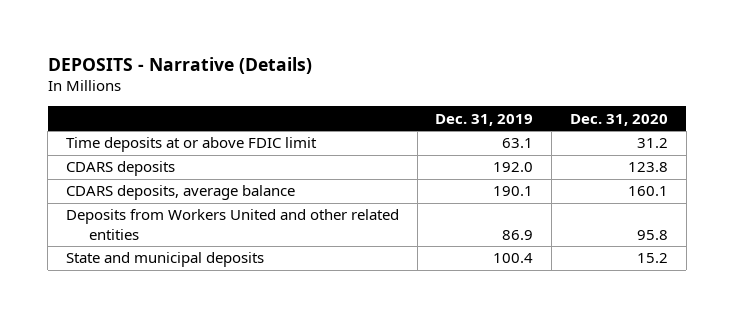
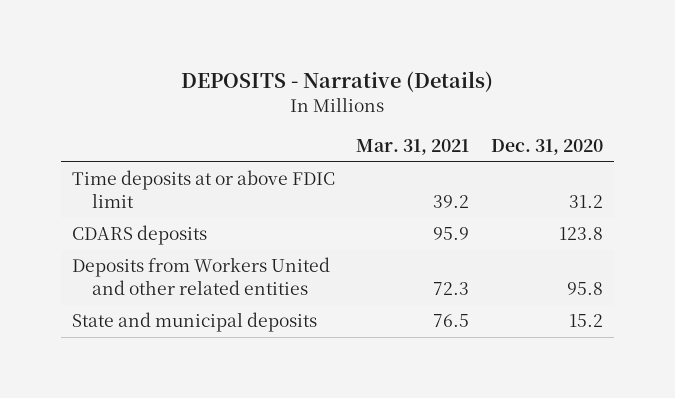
[435,113,534,126] Dec. 31, 2019 -> none
none -> [356,139,470,156] Mar. 31, 2021
[65,185,295,201] CDARS deposits, average balance -> none

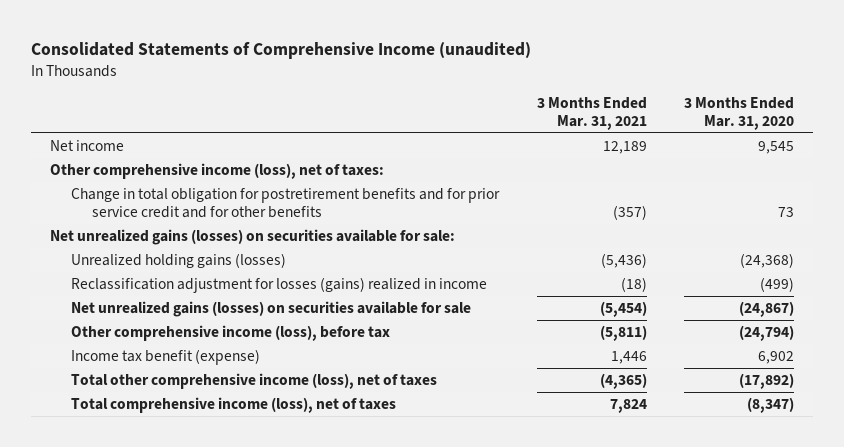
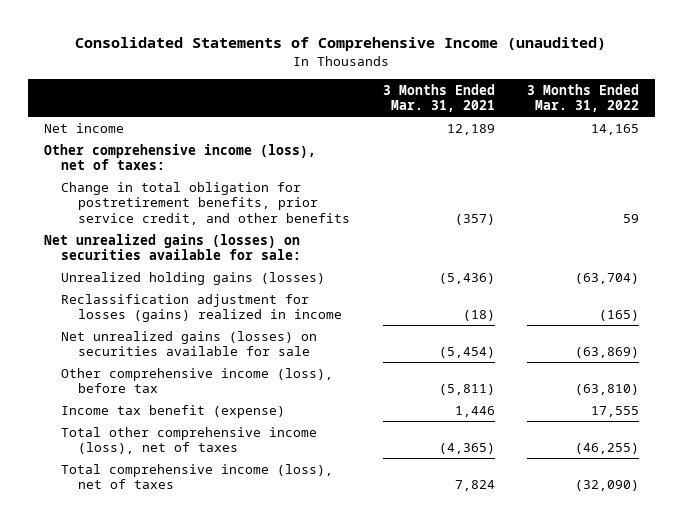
[684,96,795,130] 3 Months Ended Mar. 31, 2020 -> none
none -> [526,83,639,113] 3 Months Ended Mar. 31, 2022
[71,187,501,218] Change in total obligation for postretirement benefits and for prior service credit and for other benefits -> [61,181,351,225] Change in total obligation for postretirement benefits, prior service credit, and other benefits

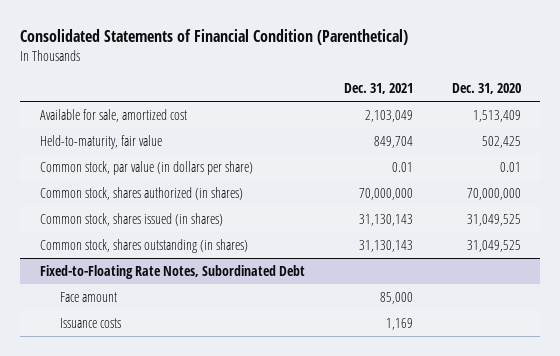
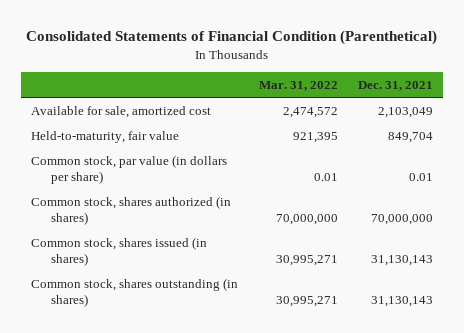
[451,83,521,95] Dec. 31, 2020 -> none
none -> [258,80,338,91] Mar. 31, 2022
[39,265,305,280] Fixed-to-Floating Rate Notes, Subordinated Debt -> none
[60,292,118,303] Face amount -> none
[60,318,122,329] Issuance costs -> none

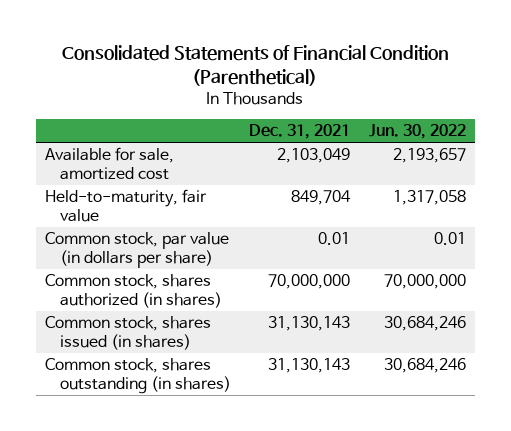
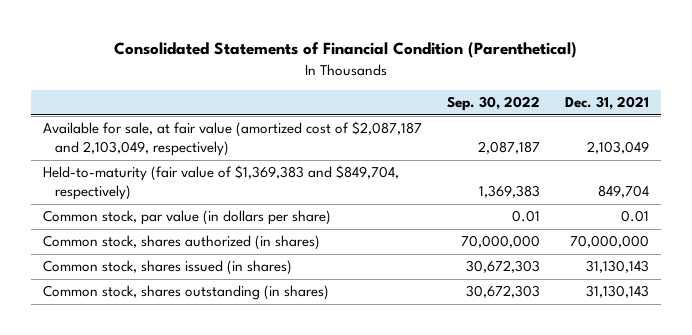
[368,124,466,140] Jun. 30, 2022 -> none
none -> [446,96,540,112] Sep. 30, 2022
[44,147,174,180] Available for sale, amortized cost -> [43,121,423,156] Available for sale, at fair value (amortized cost of $2,087,187 and 2,103,049, respectively)
[44,189,207,222] Held-to-maturity, fair value -> [43,165,400,200] Held-to-maturity (fair value of $1,369,383 and $849,704, respectively)

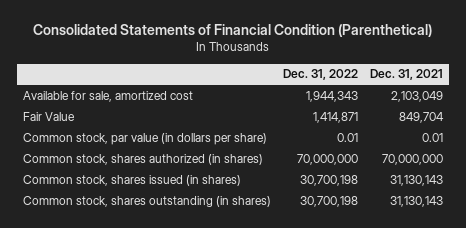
[446,96,540,112] Sep. 30, 2022 -> none
none -> [282,69,358,81] Dec. 31, 2022
[43,121,423,156] Available for sale, at fair value (amortized cost of $2,087,187 and 2,103,049, respectively) -> [22,90,193,102] Available for sale, amortized cost
[43,165,400,200] Held-to-maturity (fair value of $1,369,383 and $849,704, respectively) -> [22,111,75,121] Fair Value

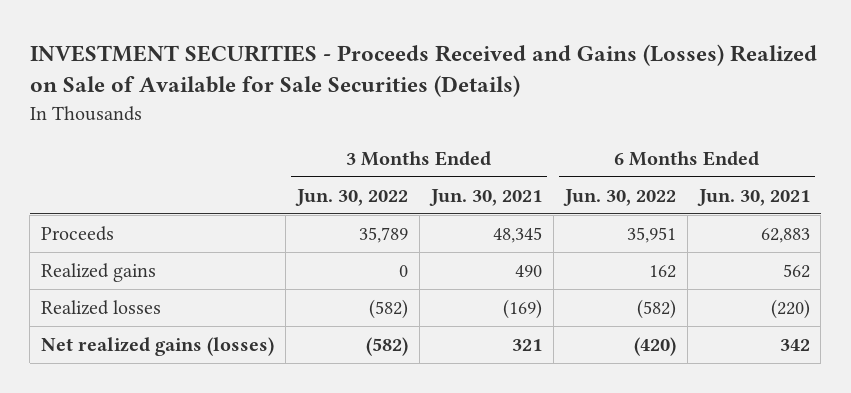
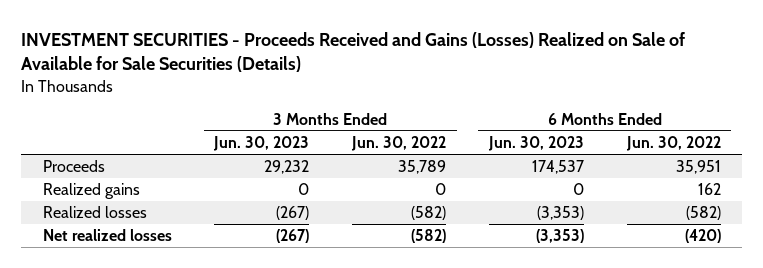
[428,188,542,206] Jun. 30, 2021 -> none
[696,188,810,206] Jun. 30, 2021 -> none
none -> [213,136,310,152] Jun. 30, 2023
none -> [487,136,584,152] Jun. 30, 2023
[41,337,275,357] Net realized gains (losses) -> [42,229,172,242] Net realized losses

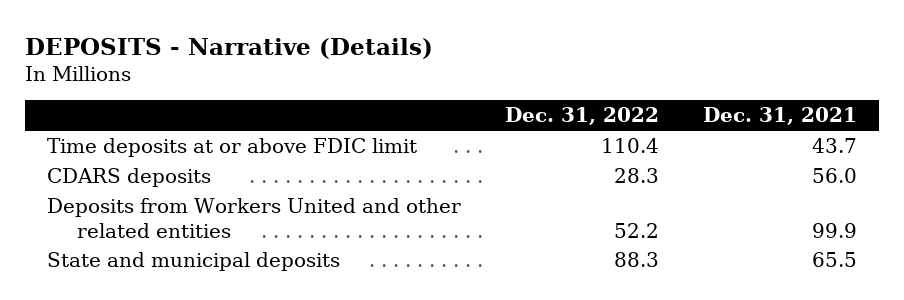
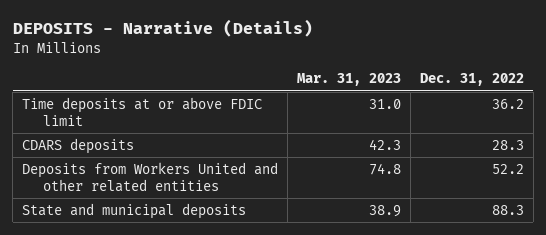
[702,107,857,126] Dec. 31, 2021 -> none
none -> [297,73,402,87] Mar. 31, 2023
[600,137,659,153] 110.4 -> [491,99,524,110] 36.2

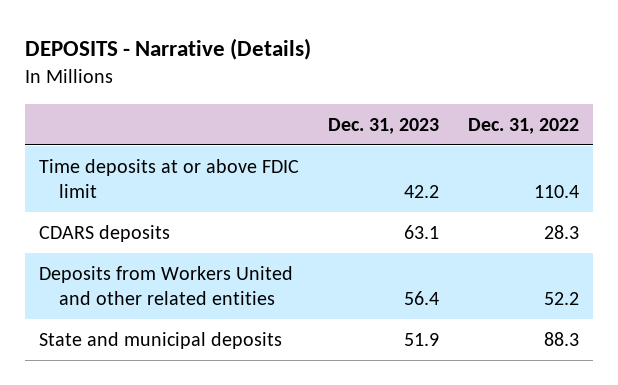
[297,73,402,87] Mar. 31, 2023 -> none
none -> [328,117,440,134] Dec. 31, 2023
[491,99,524,110] 36.2 -> [533,185,579,199] 110.4

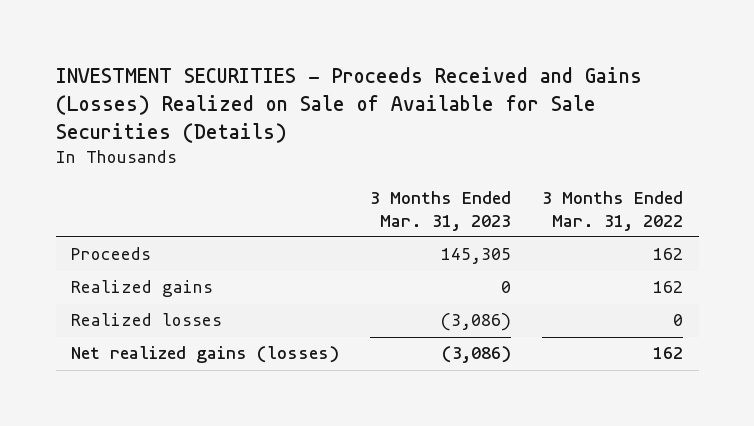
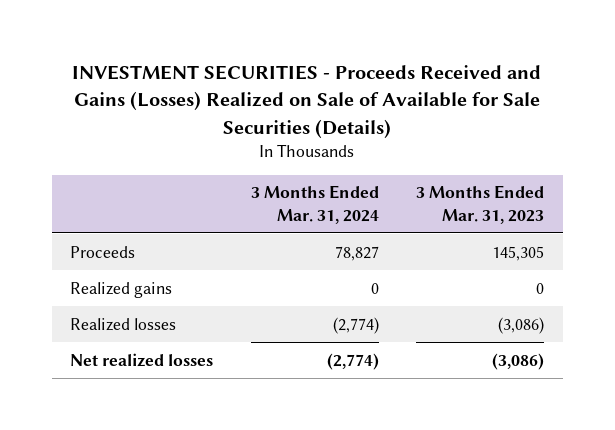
[542,190,684,231] 3 Months Ended Mar. 31, 2022 -> none
none -> [250,185,379,224] 3 Months Ended Mar. 31, 2024
[71,346,340,364] Net realized gains (losses) -> [70,352,214,367] Net realized losses

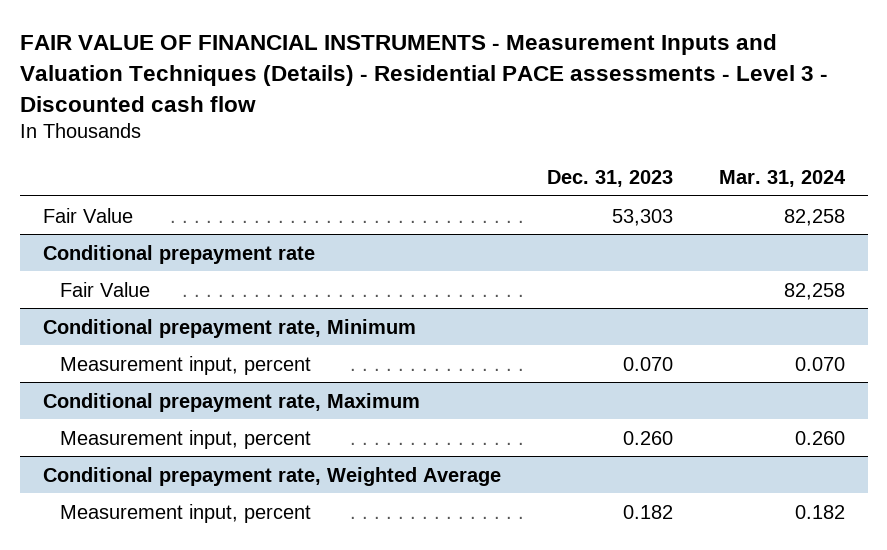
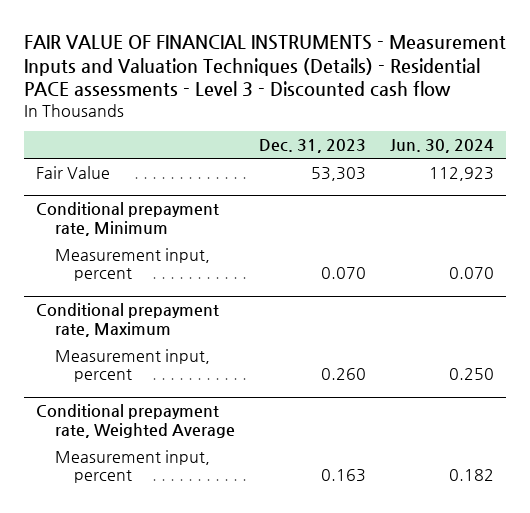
[718,169,846,187] Mar. 31, 2024 -> none
none -> [389,139,494,154] Jun. 30, 2024
[42,244,315,264] Conditional prepayment rate -> none
[59,281,150,297] Fair Value -> none
[622,504,673,519] 0.182 -> [320,469,366,483] 0.163

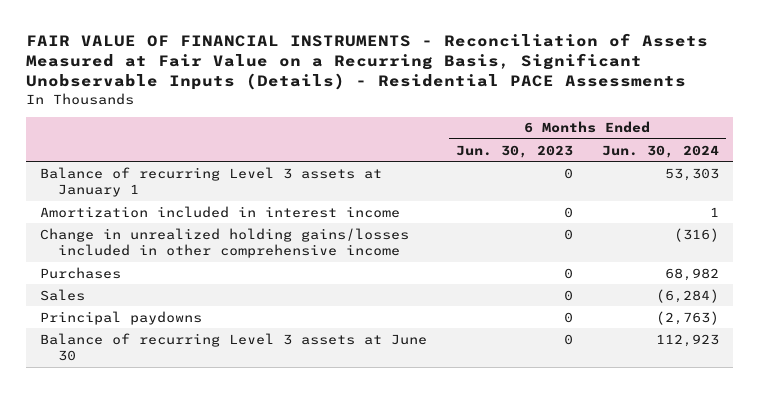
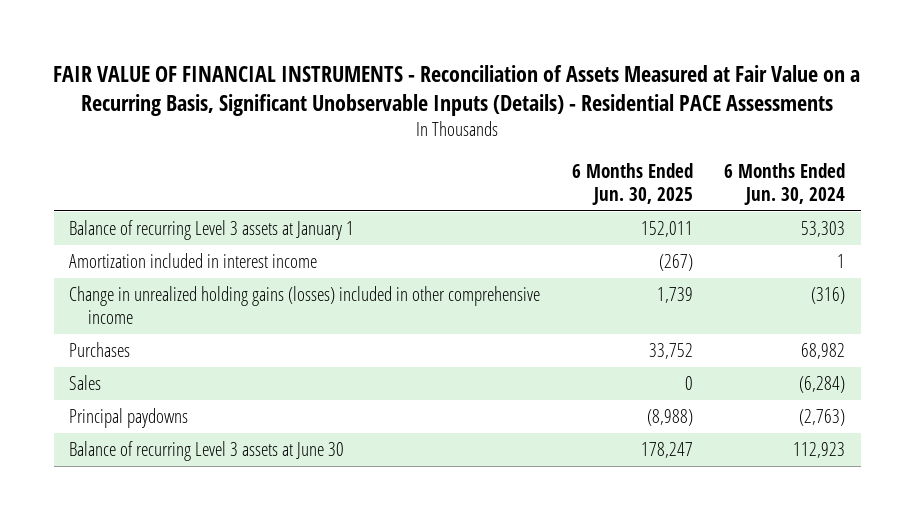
[455,144,573,158] Jun. 30, 2023 -> none
none -> [571,162,693,206] 6 Months Ended Jun. 30, 2025
[40,227,410,259] Change in unrealized holding gains/losses included in other comprehensive income -> [69,285,541,325] Change in unrealized holding gains (losses) included in other comprehensive income

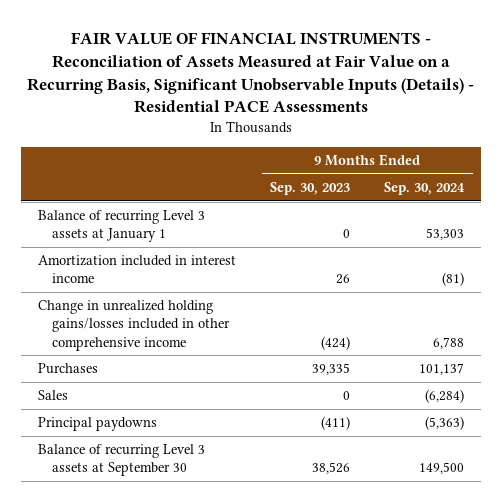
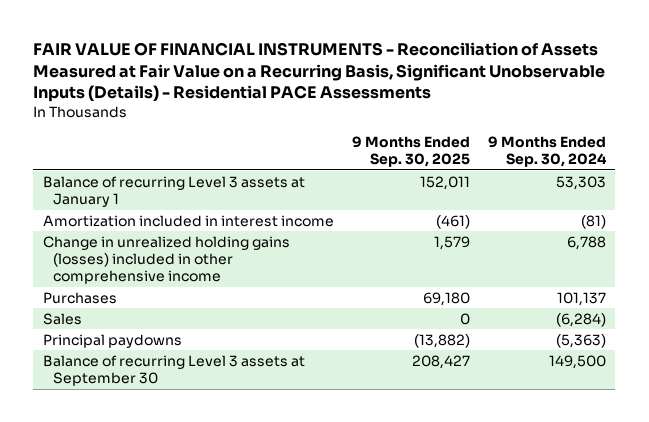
[270,182,351,196] Sep. 30, 2023 -> none
none -> [351,135,470,168] 9 Months Ended Sep. 30, 2025
[38,300,231,351] Change in unrealized holding gains/losses included in other comprehensive income -> [42,235,290,285] Change in unrealized holding gains (losses) included in other comprehensive income

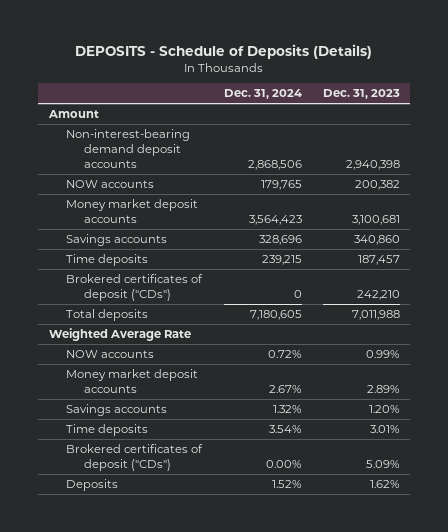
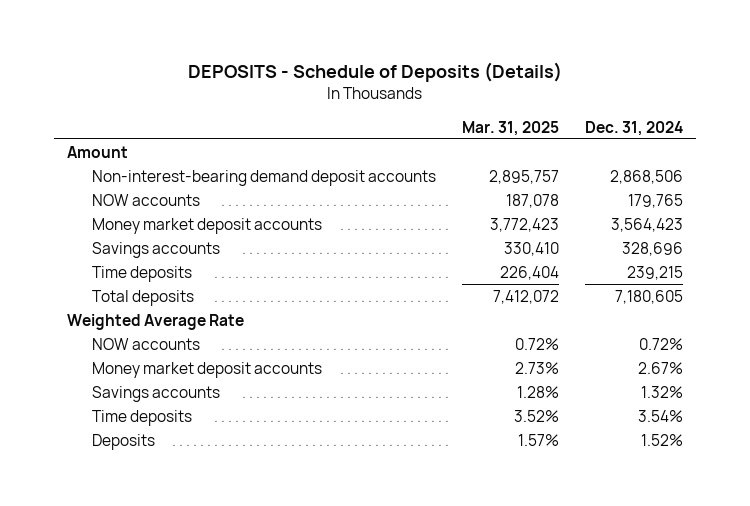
[322,89,400,100] Dec. 31, 2023 -> none
none -> [461,120,559,136] Mar. 31, 2025
[66,274,204,302] Brokered certificates of deposit ("CDs") -> none
[66,444,204,472] Brokered certificates of deposit ("CDs") -> none

